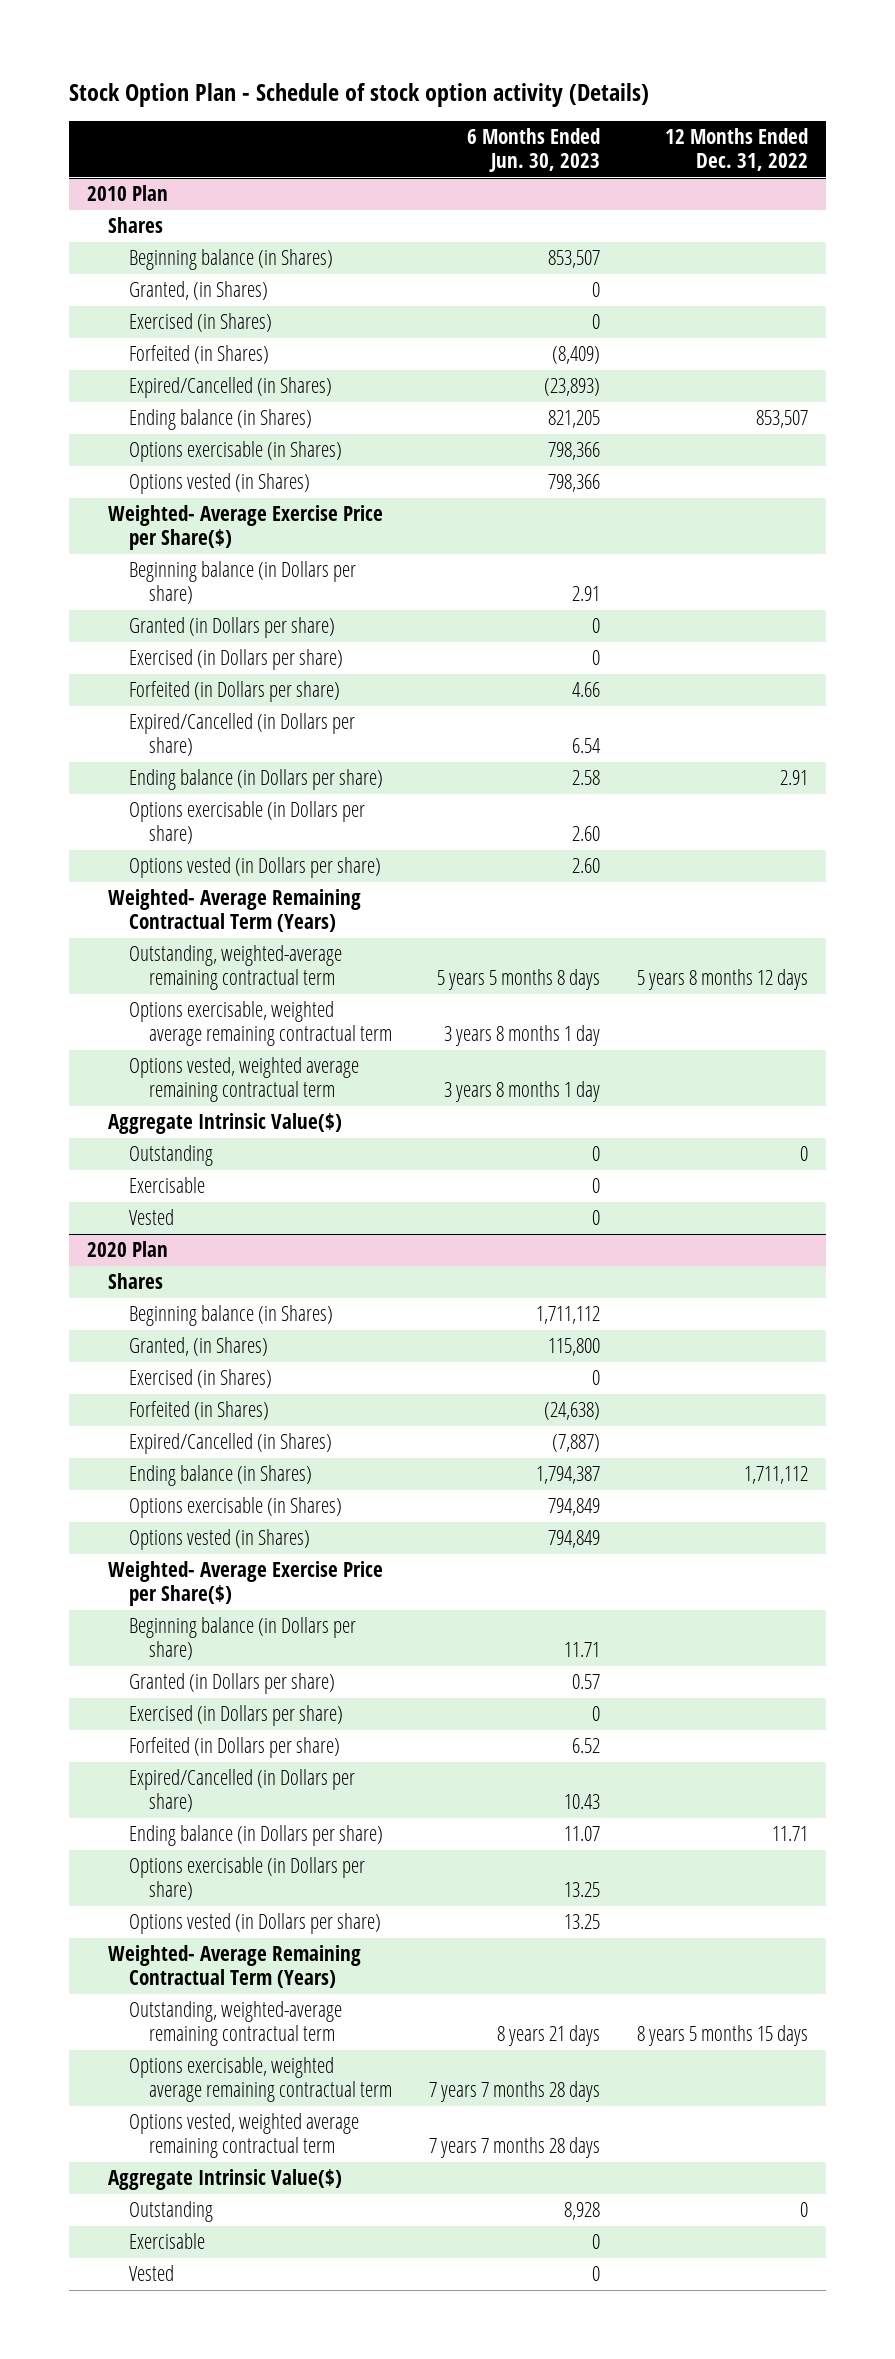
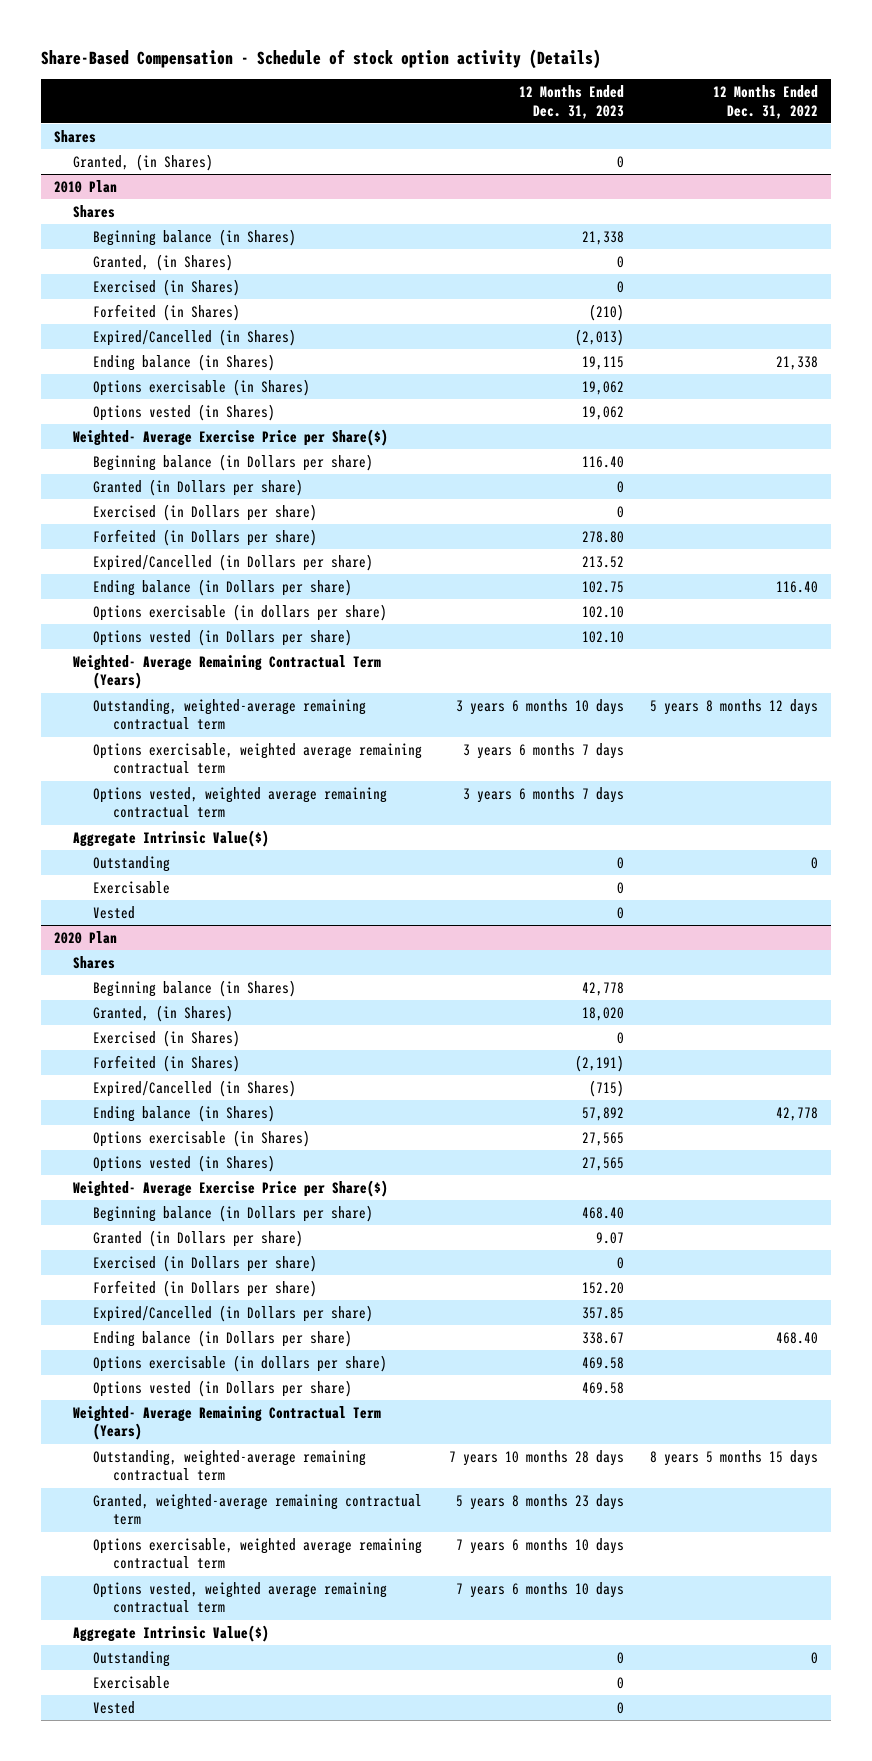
[69,82,650,107] Stock Option Plan - Schedule of stock option activity (Details) -> [40,49,601,70] Share-Based Compensation - Schedule of stock option activity (Details)
[466,128,600,172] 6 Months Ended Jun. 30, 2023 -> none
none -> [518,85,624,119] 12 Months Ended Dec. 31, 2023
none -> [53,129,96,143] Shares
none -> [73,153,214,171] Granted, (in Shares)
[755,410,808,429] 853,507 -> [775,355,818,370] 21,338
[779,770,808,786] 2.91 -> [775,580,818,593] 116.40
[128,801,365,845] Options exercisable (in Dollars per share) -> [93,603,388,621] Options exercisable (in dollars per share)
[743,1466,808,1485] 1,711,112 -> [775,1106,818,1121] 42,778
[771,1826,808,1842] 11.71 -> [775,1331,818,1344] 468.40
[128,1857,365,1901] Options exercisable (in Dollars per share) -> [93,1354,388,1372] Options exercisable (in dollars per share)
none -> [93,1493,423,1526] Granted, weighted-average remaining contractual term

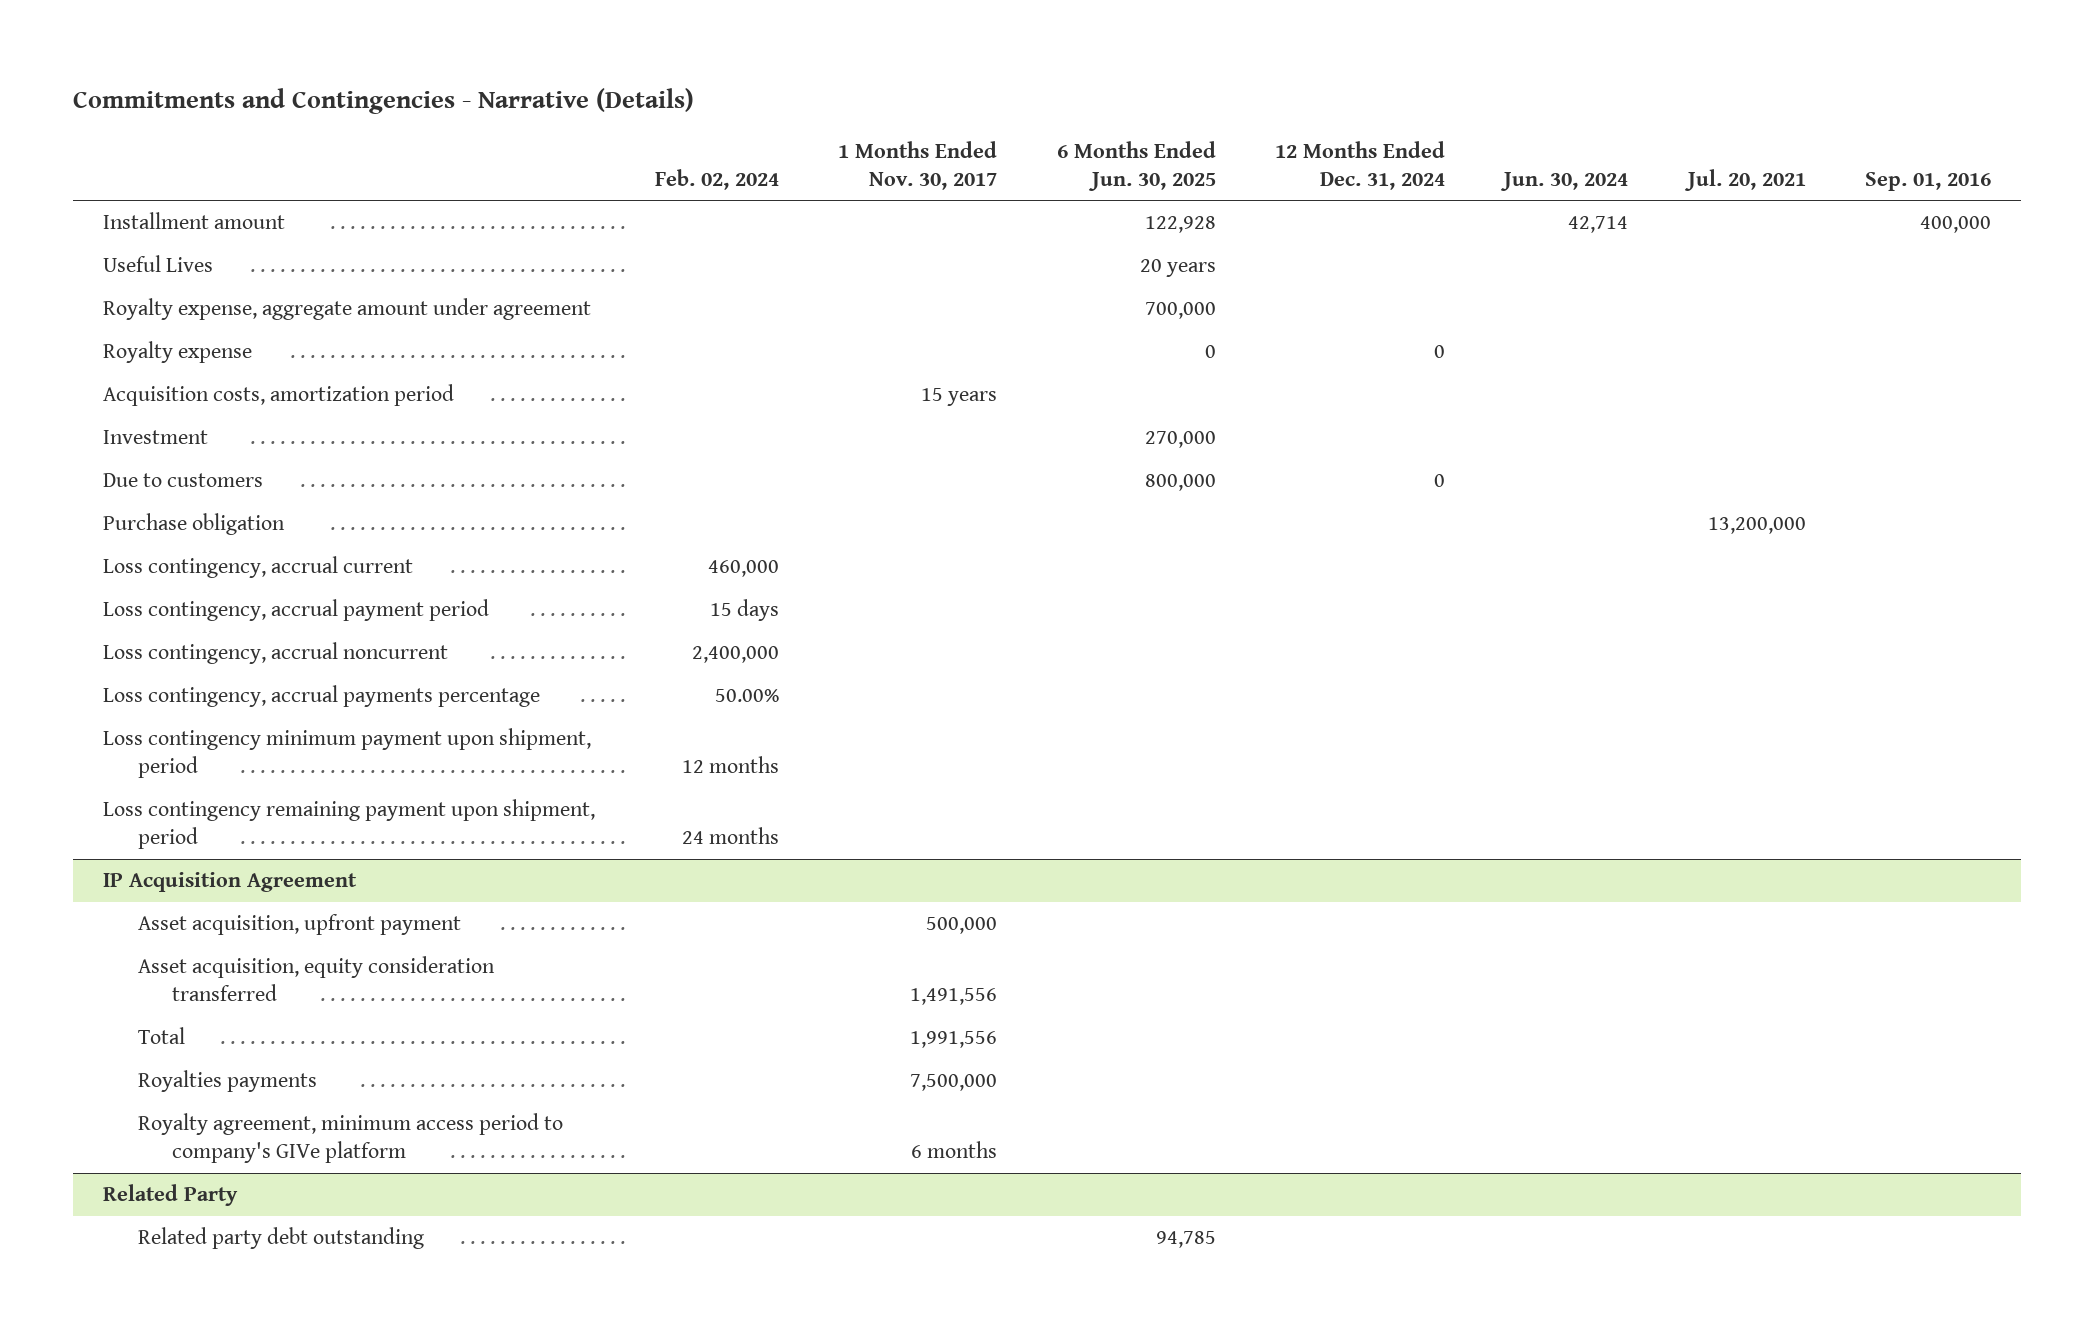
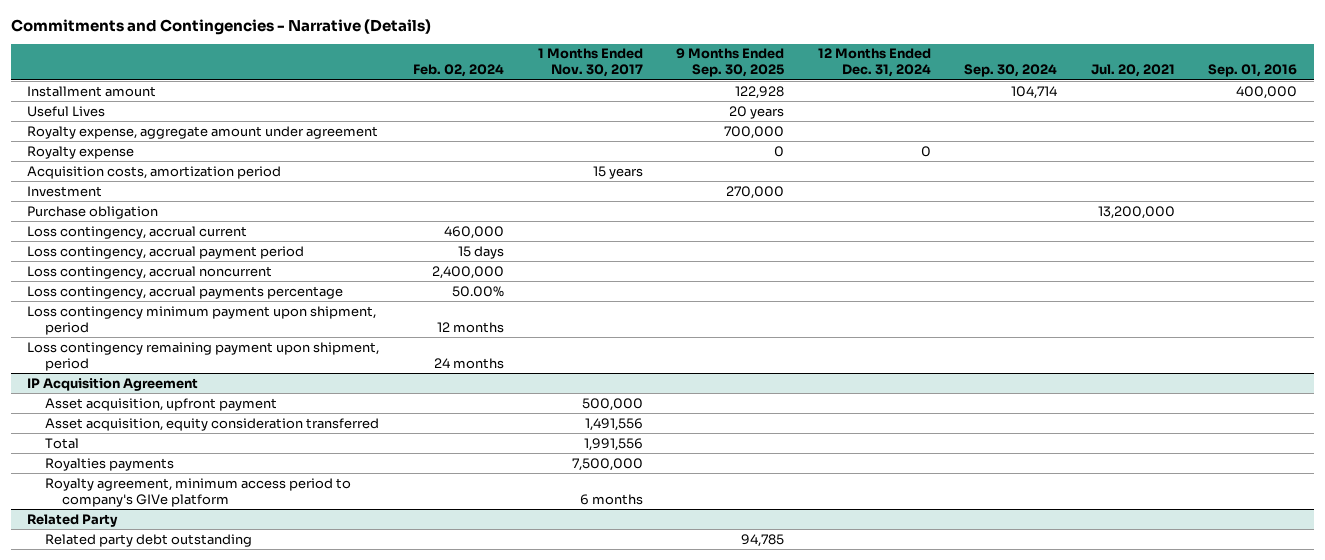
[1056,141,1216,191] 6 Months Ended Jun. 30, 2025 -> none
[1500,171,1629,191] Jun. 30, 2024 -> none
none -> [676,48,785,78] 9 Months Ended Sep. 30, 2025
none -> [964,64,1058,78] Sep. 30, 2024
[103,473,264,488] Due to customers -> none

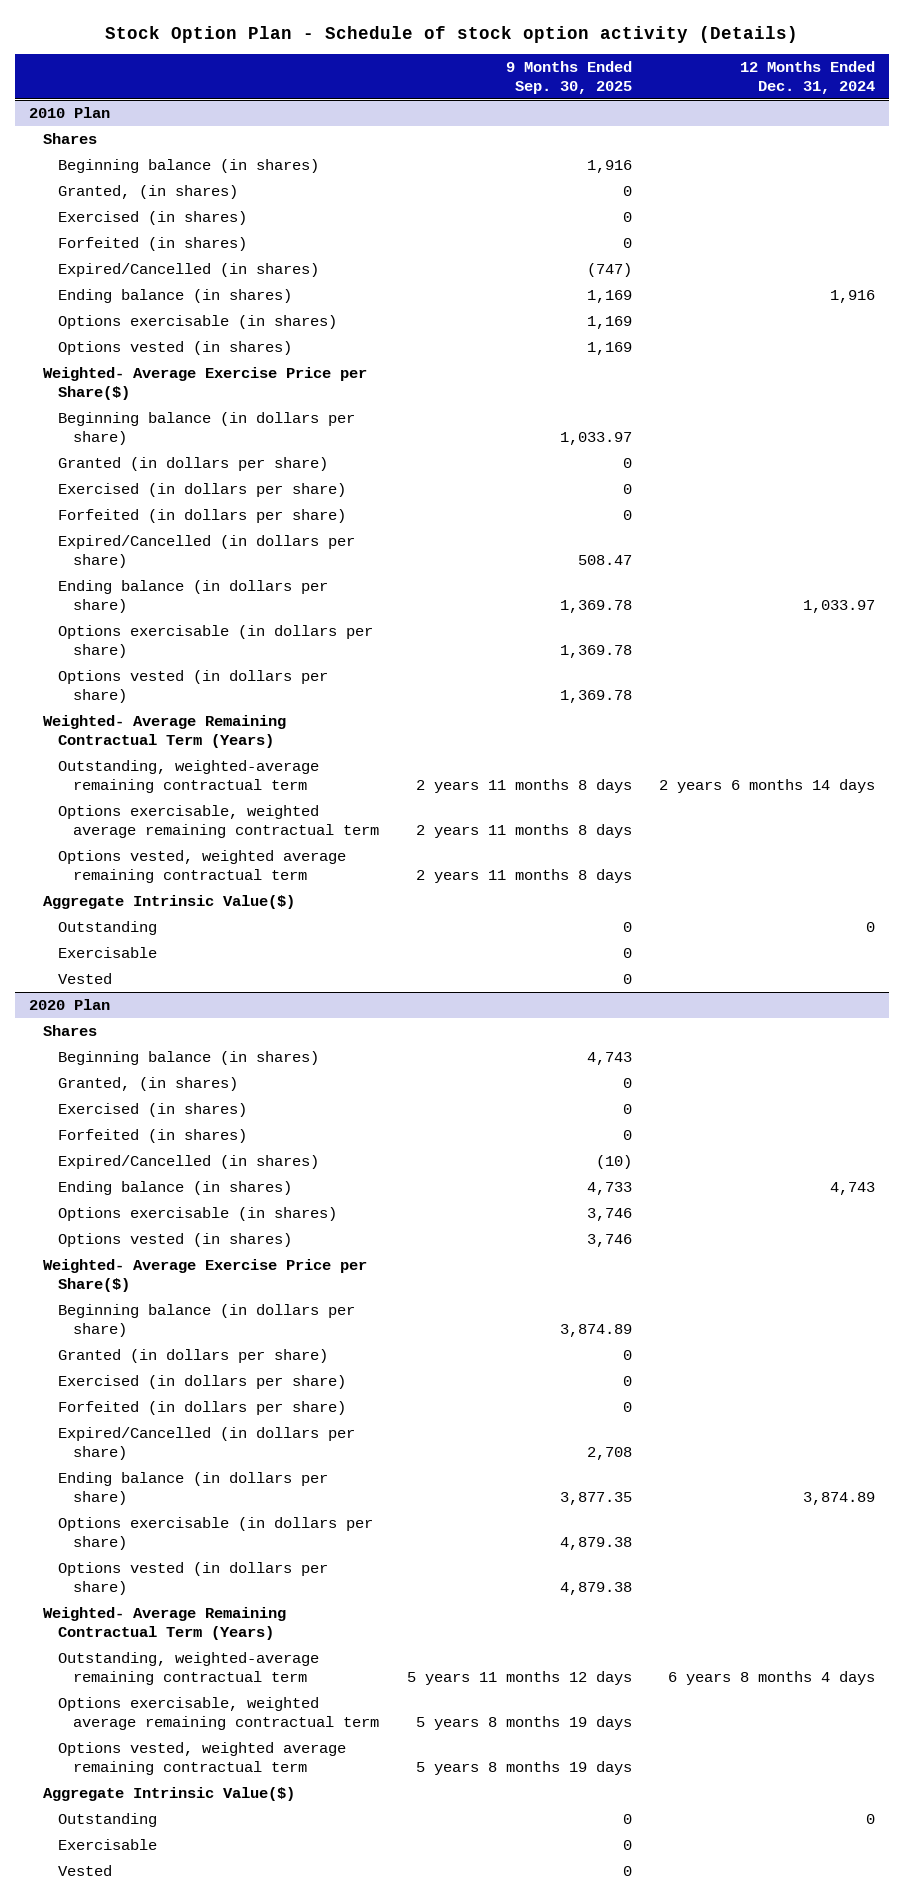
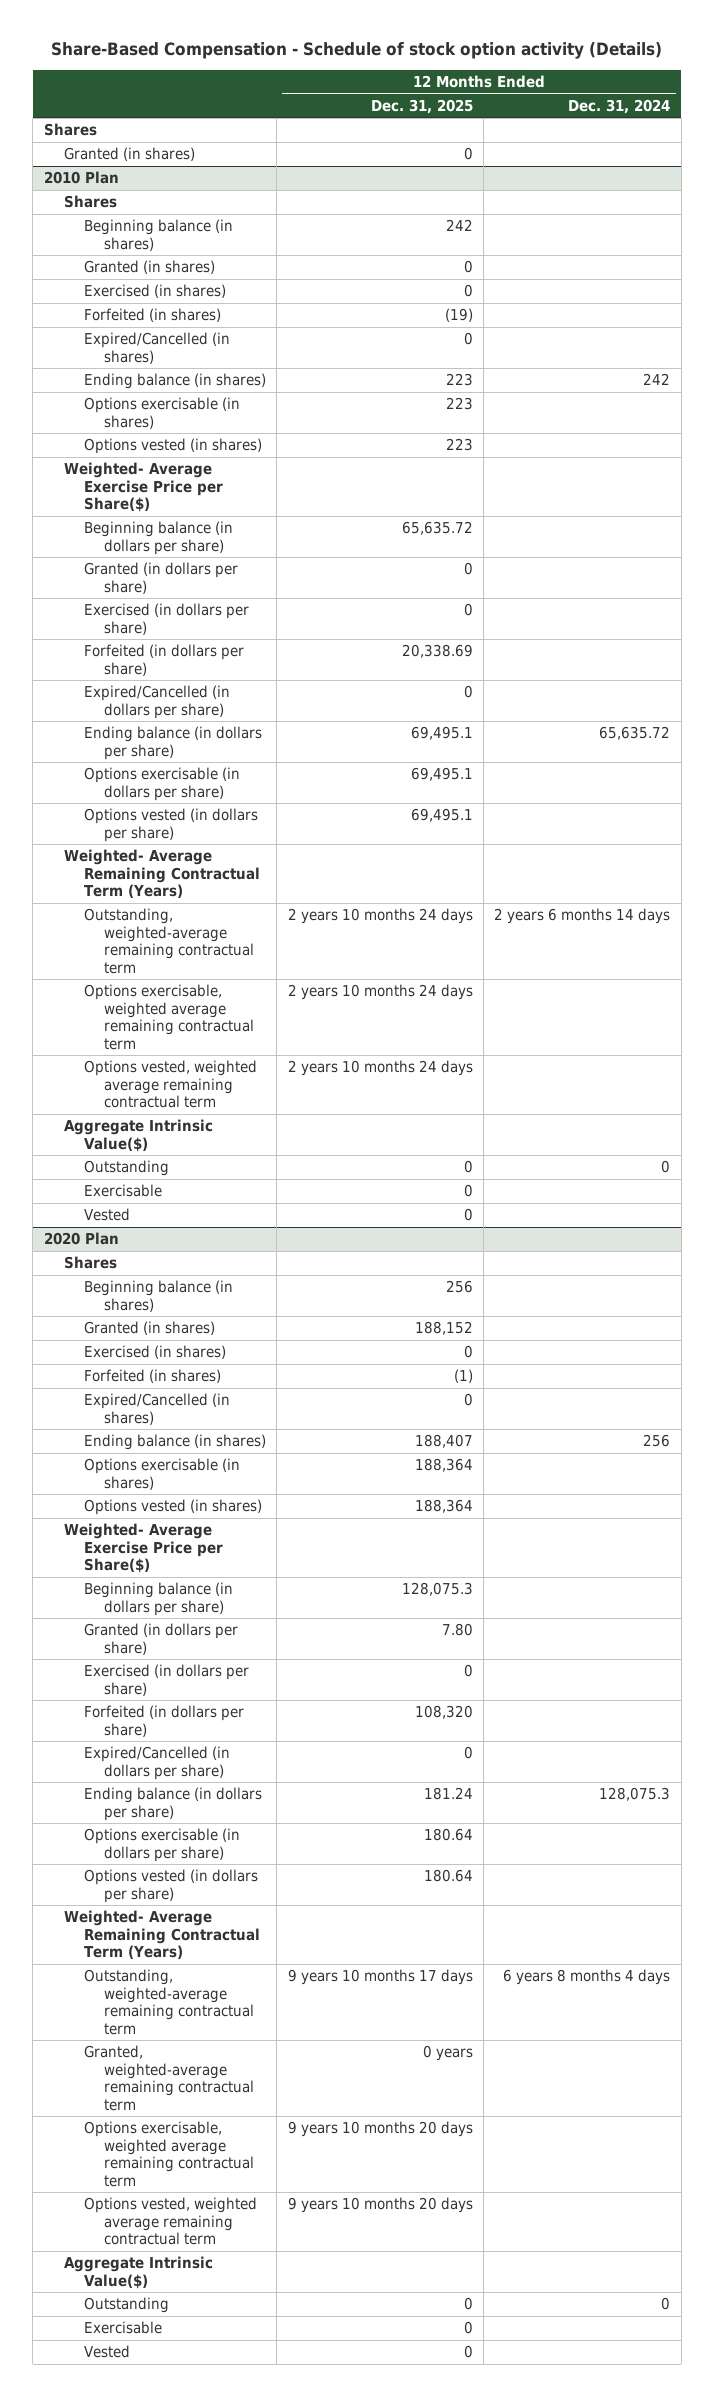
[105,25,799,43] Stock Option Plan - Schedule of stock option activity (Details) -> [50,42,662,60] Share-Based Compensation - Schedule of stock option activity (Details)
[505,60,632,94] 9 Months Ended Sep. 30, 2025 -> none
none -> [370,98,473,114] Dec. 31, 2025
none -> [43,123,97,137] Shares
none -> [63,147,195,162] Granted (in shares)
[58,184,239,199] Granted, (in shares) -> [83,260,215,275] Granted (in shares)
[830,289,876,303] 1,916 -> [643,373,671,386] 242
[803,599,876,613] 1,033.97 -> [599,726,671,741] 65,635.72
[58,1076,239,1091] Granted, (in shares) -> [83,1321,215,1336] Granted (in shares)
[830,1181,876,1195] 4,743 -> [643,1434,671,1448] 256
[803,1491,876,1505] 3,874.89 -> [599,1787,671,1802] 128,075.3
none -> [83,2045,254,2111] Granted, weighted-average remaining contractual term

